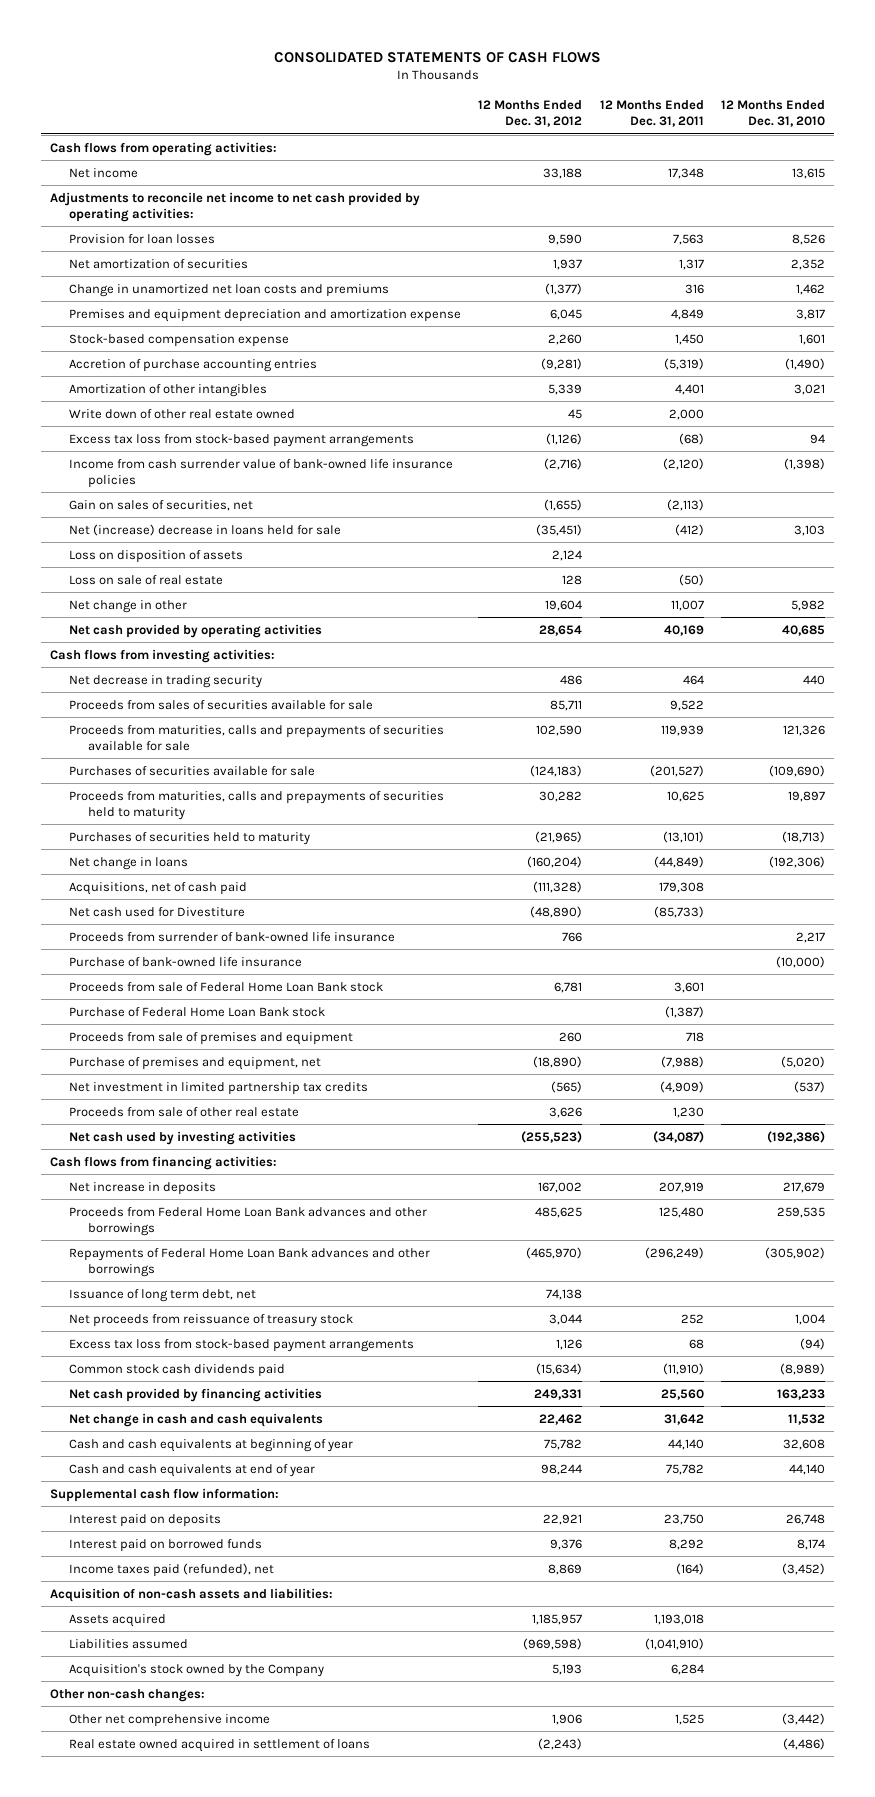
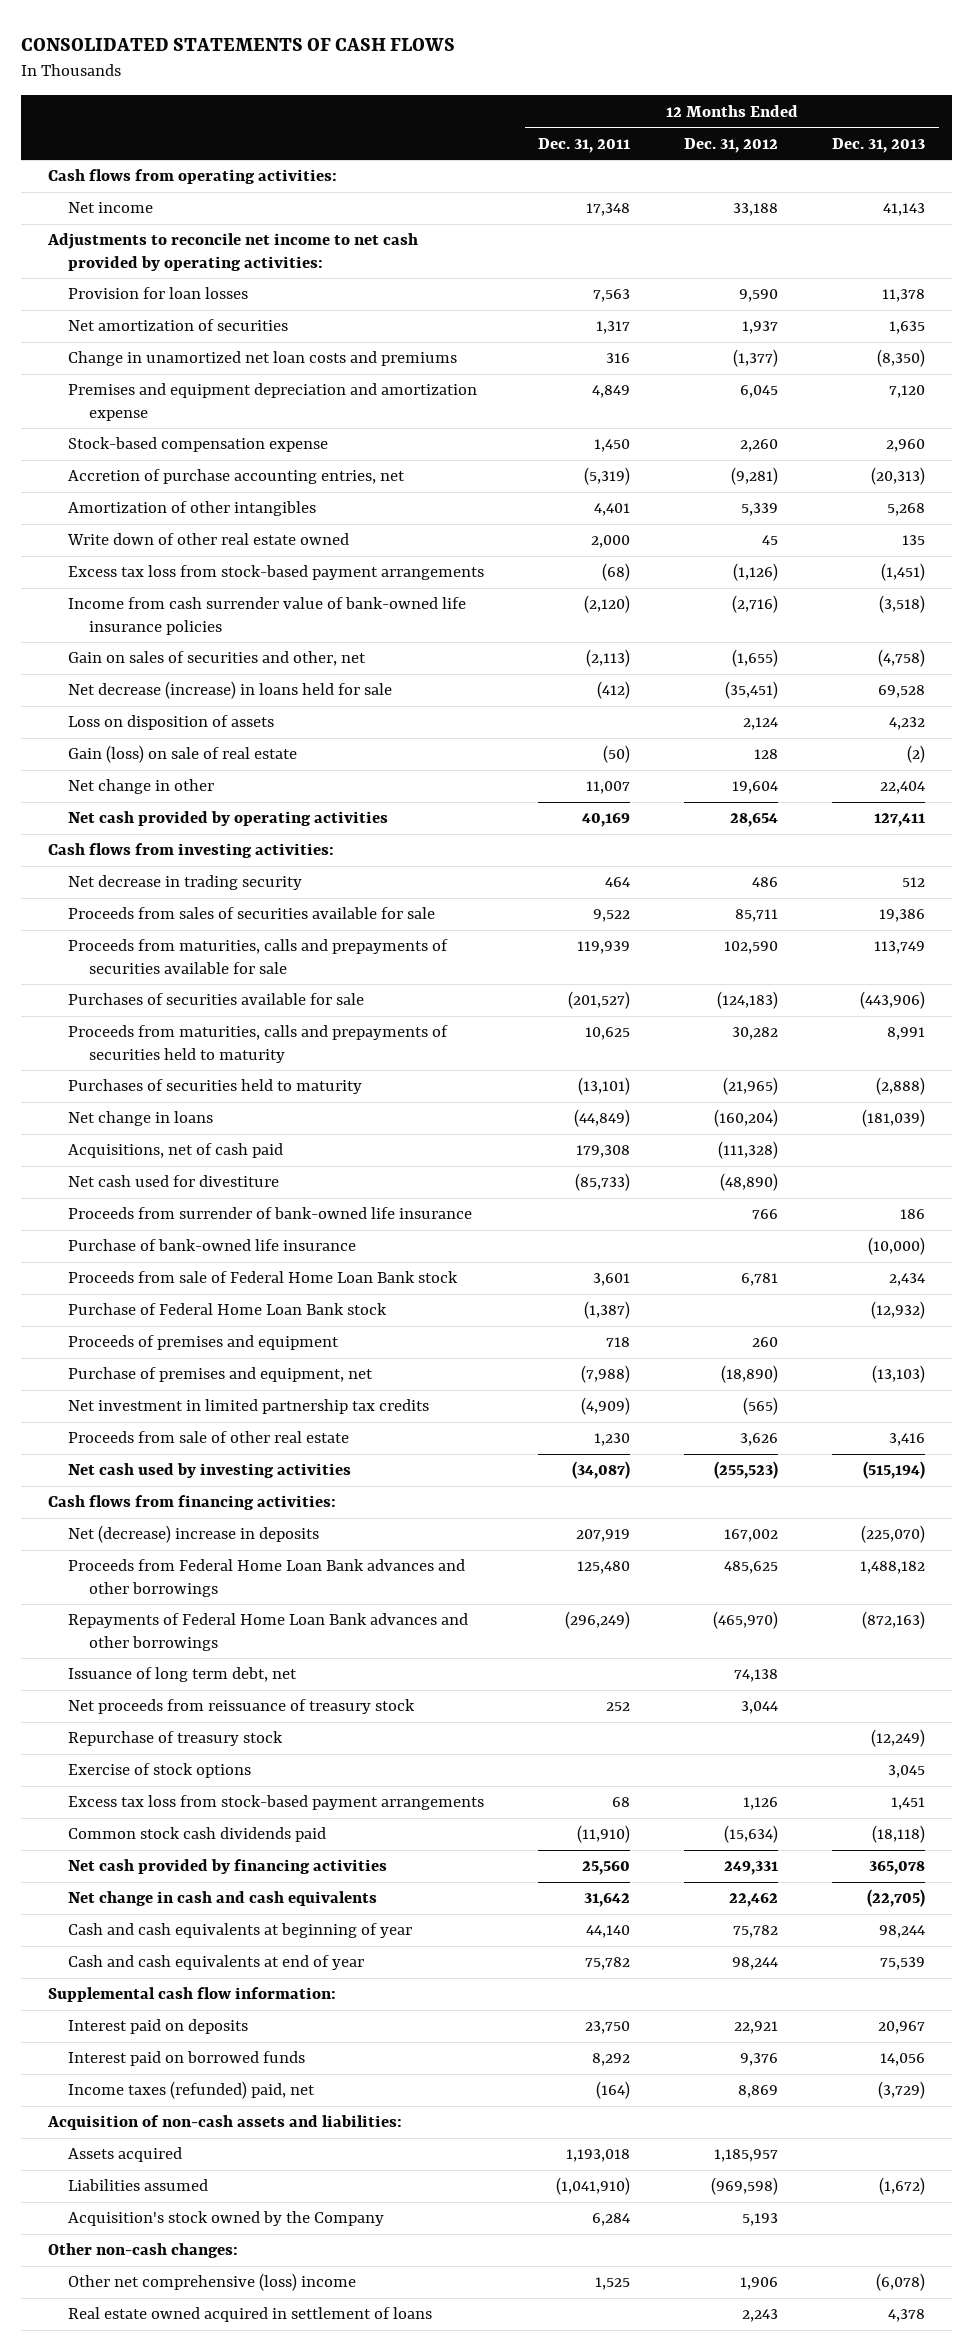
[720,100,825,128] 12 Months Ended Dec. 31, 2010 -> none
none -> [832,137,926,153] Dec. 31, 2013
[69,358,318,372] Accretion of purchase accounting entries -> [68,469,406,485] Accretion of purchase accounting entries, net
[69,499,254,511] Gain on sales of securities, net -> [68,651,367,667] Gain on sales of securities and other, net
[69,523,342,536] Net (increase) decrease in loans held for sale -> [68,681,393,700] Net decrease (increase) in loans held for sale
[69,574,224,585] Loss on sale of real estate -> [68,745,298,764] Gain (loss) on sale of real estate
[69,906,246,917] Net cash used for Divestiture -> [68,1175,280,1188] Net cash used for divestiture
[69,1031,354,1045] Proceeds from sale of premises and equipment -> [68,1335,340,1351] Proceeds of premises and equipment
[69,1181,217,1195] Net increase in deposits -> [68,1525,320,1544] Net (decrease) increase in deposits
none -> [68,1731,284,1747] Repurchase of treasury stock
none -> [68,1763,252,1779] Exercise of stock options
[69,1562,275,1577] Income taxes paid (refunded), net -> [68,2081,316,2100] Income taxes (refunded) paid, net
[69,1713,271,1727] Other net comprehensive income -> [68,2273,357,2292] Other net comprehensive (loss) income
[538,1737,583,1750] (2,243) -> [742,2309,779,2323] 2,243

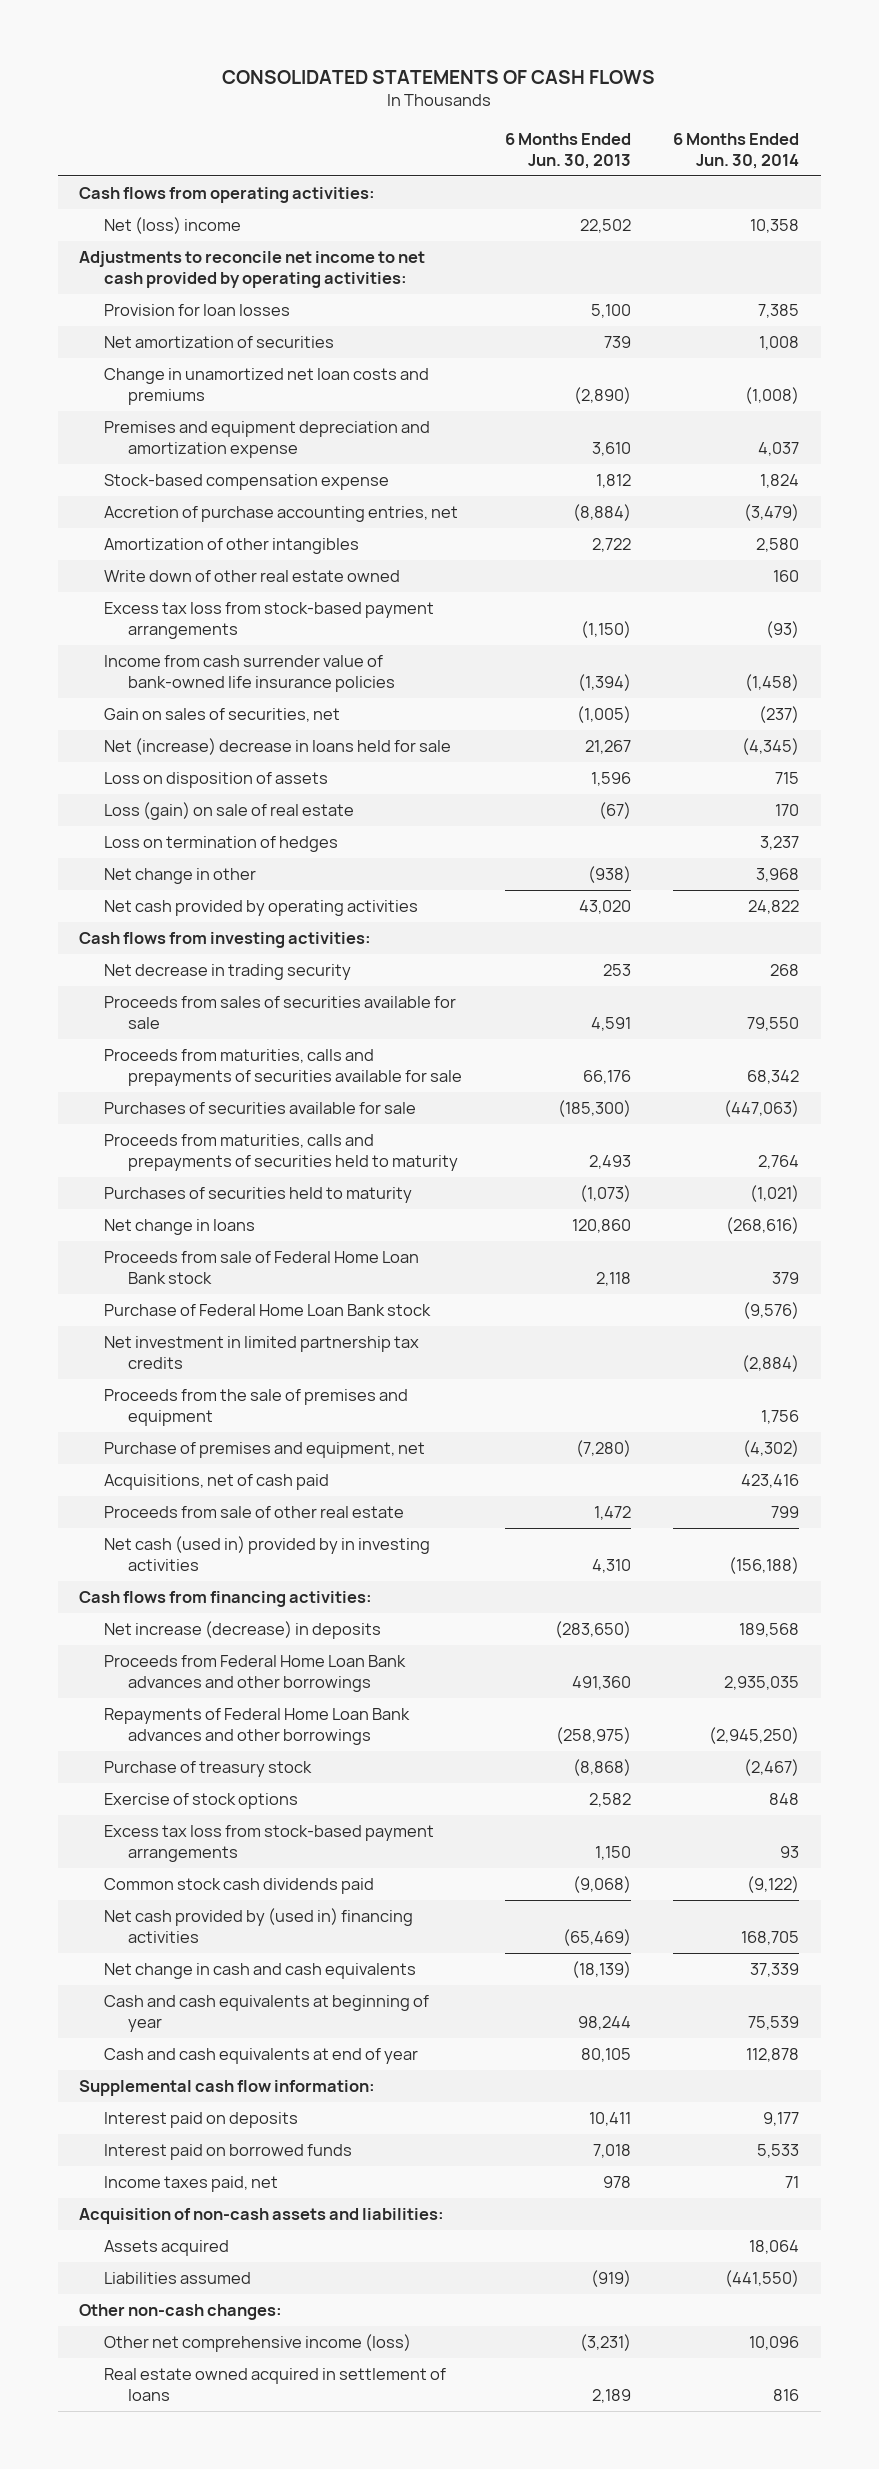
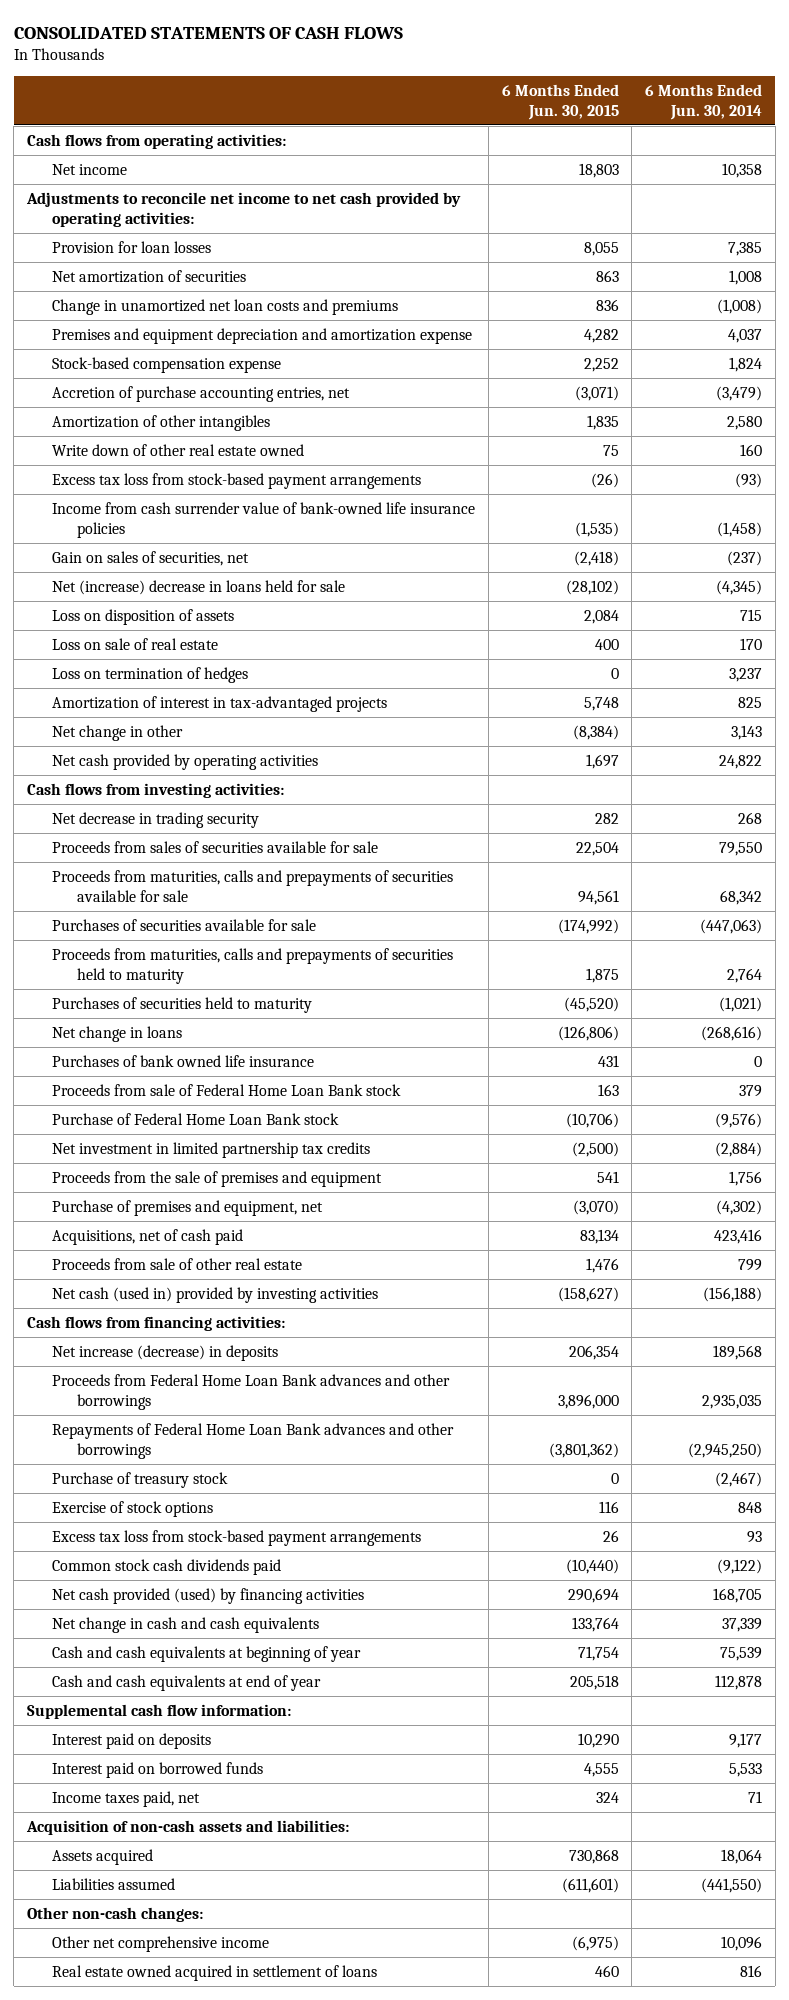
[504,133,631,169] 6 Months Ended Jun. 30, 2013 -> none
none -> [501,83,619,120] 6 Months Ended Jun. 30, 2015
[103,217,241,235] Net (loss) income -> [52,163,128,175] Net income
[103,802,354,821] Loss (gain) on sale of real estate -> [52,637,219,650] Loss on sale of real estate
none -> [52,695,388,712] Amortization of interest in tax-advantaged projects
[756,868,800,883] 3,968 -> [731,724,763,740] 3,143
none -> [52,1054,315,1067] Purchases of bank owned life insurance
[103,1536,430,1571] Net cash (used in) provided by in investing activities -> [52,1286,379,1303] Net cash (used in) provided by investing activities
[103,1908,413,1943] Net cash provided by (used in) financing activities -> [52,1587,365,1604] Net cash provided (used) by financing activities
[103,2334,411,2353] Other net comprehensive income (loss) -> [52,1935,270,1952] Other net comprehensive income

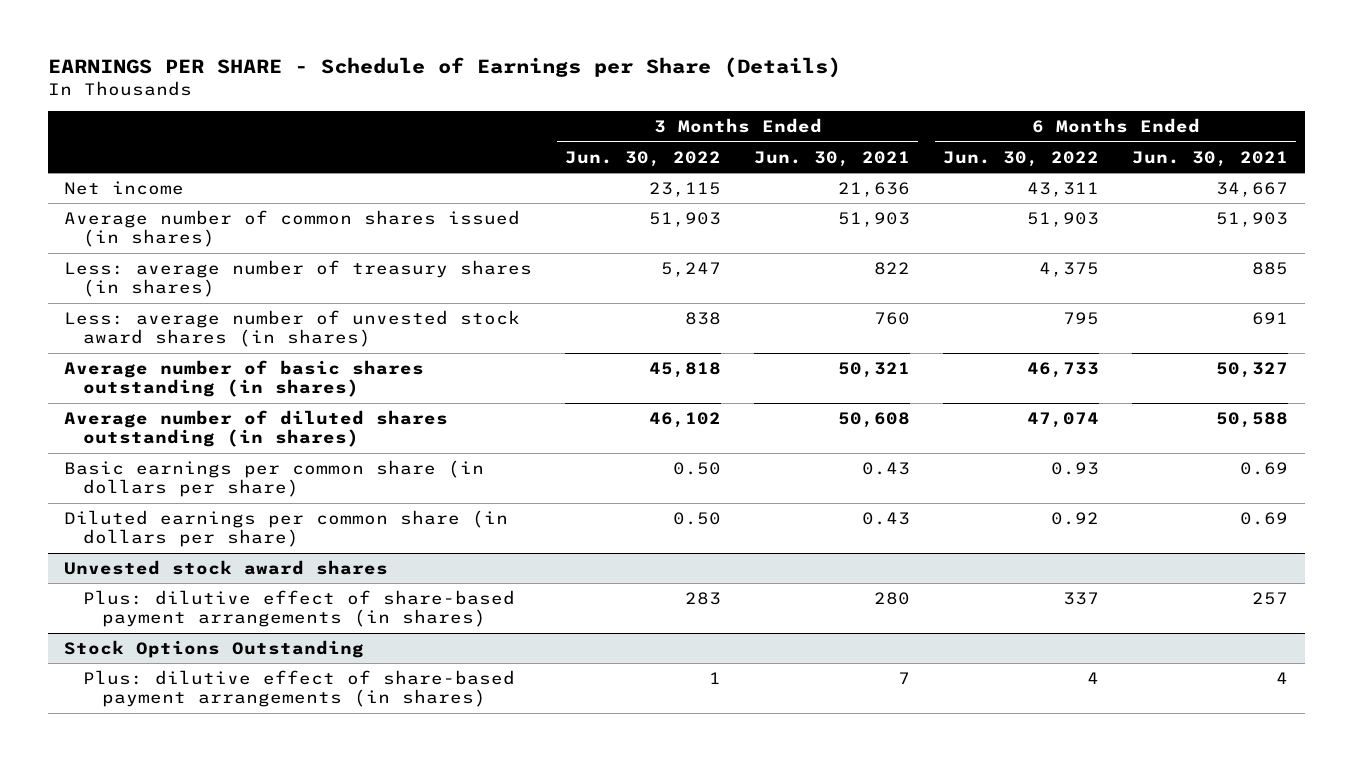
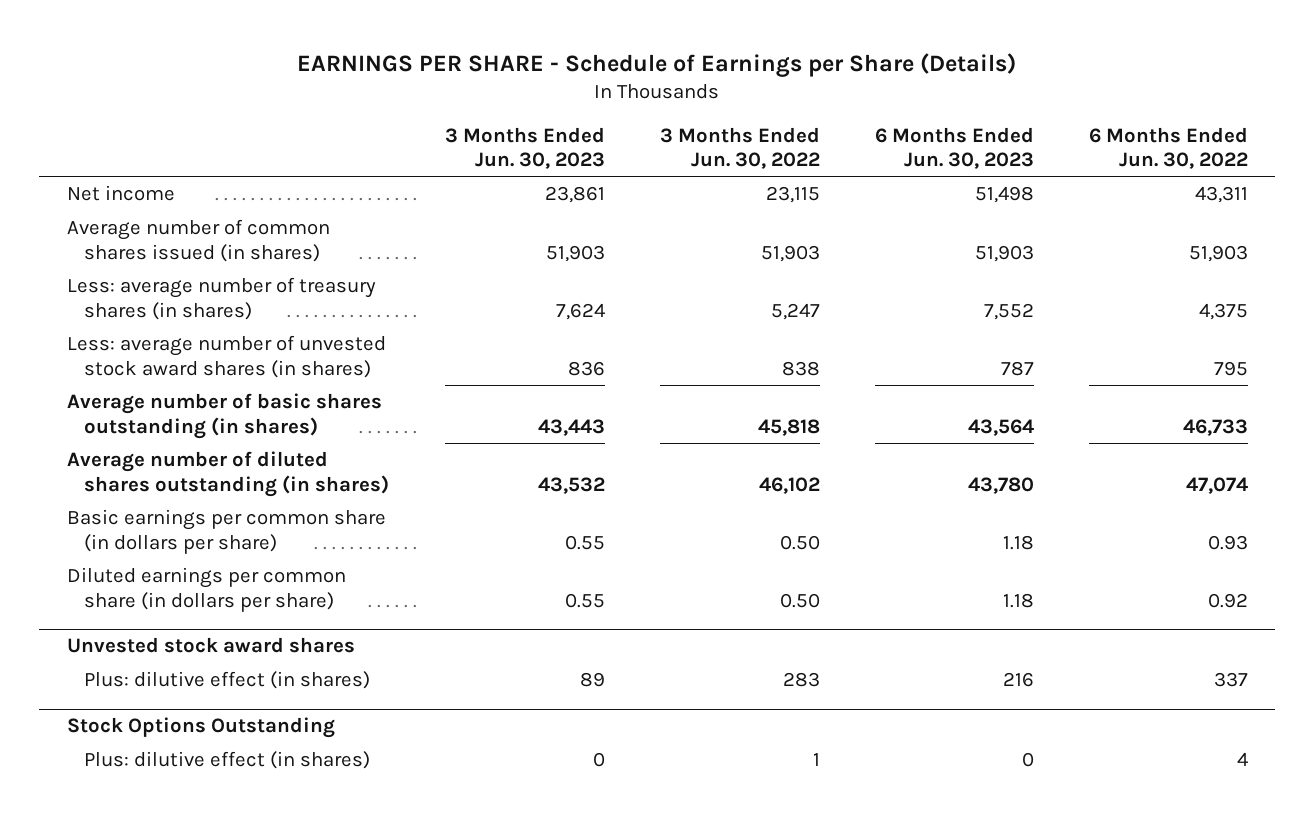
[754,150,911,167] Jun. 30, 2021 -> none
[1132,150,1289,167] Jun. 30, 2021 -> none
none -> [444,126,605,169] 3 Months Ended Jun. 30, 2023
none -> [874,126,1034,169] 6 Months Ended Jun. 30, 2023
[82,589,515,628] Plus: dilutive effect of share-based payment arrangements (in shares) -> [84,671,371,690] Plus: dilutive effect (in shares)
[82,669,515,708] Plus: dilutive effect of share-based payment arrangements (in shares) -> [84,751,371,770] Plus: dilutive effect (in shares)

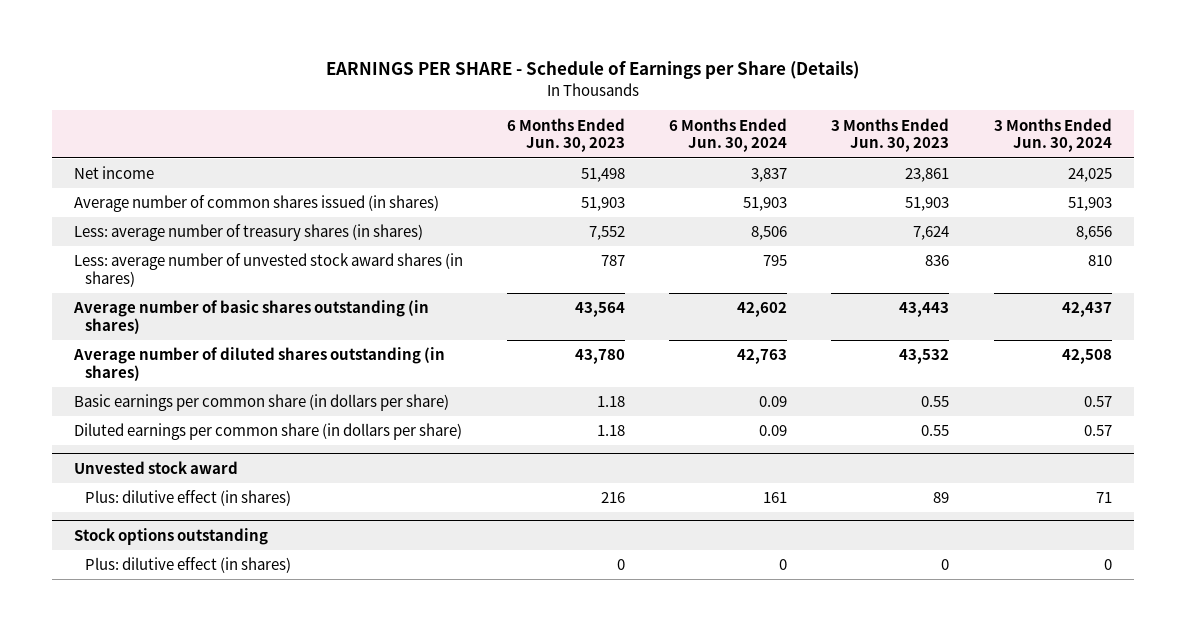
[659,126,820,169] 3 Months Ended Jun. 30, 2022 -> none
[1088,126,1248,169] 6 Months Ended Jun. 30, 2022 -> none
none -> [669,117,788,153] 6 Months Ended Jun. 30, 2024
none -> [993,117,1112,153] 3 Months Ended Jun. 30, 2024
[66,637,355,654] Unvested stock award shares -> [74,461,239,475] Unvested stock award
[66,717,335,739] Stock Options Outstanding -> [74,528,269,546] Stock options outstanding

